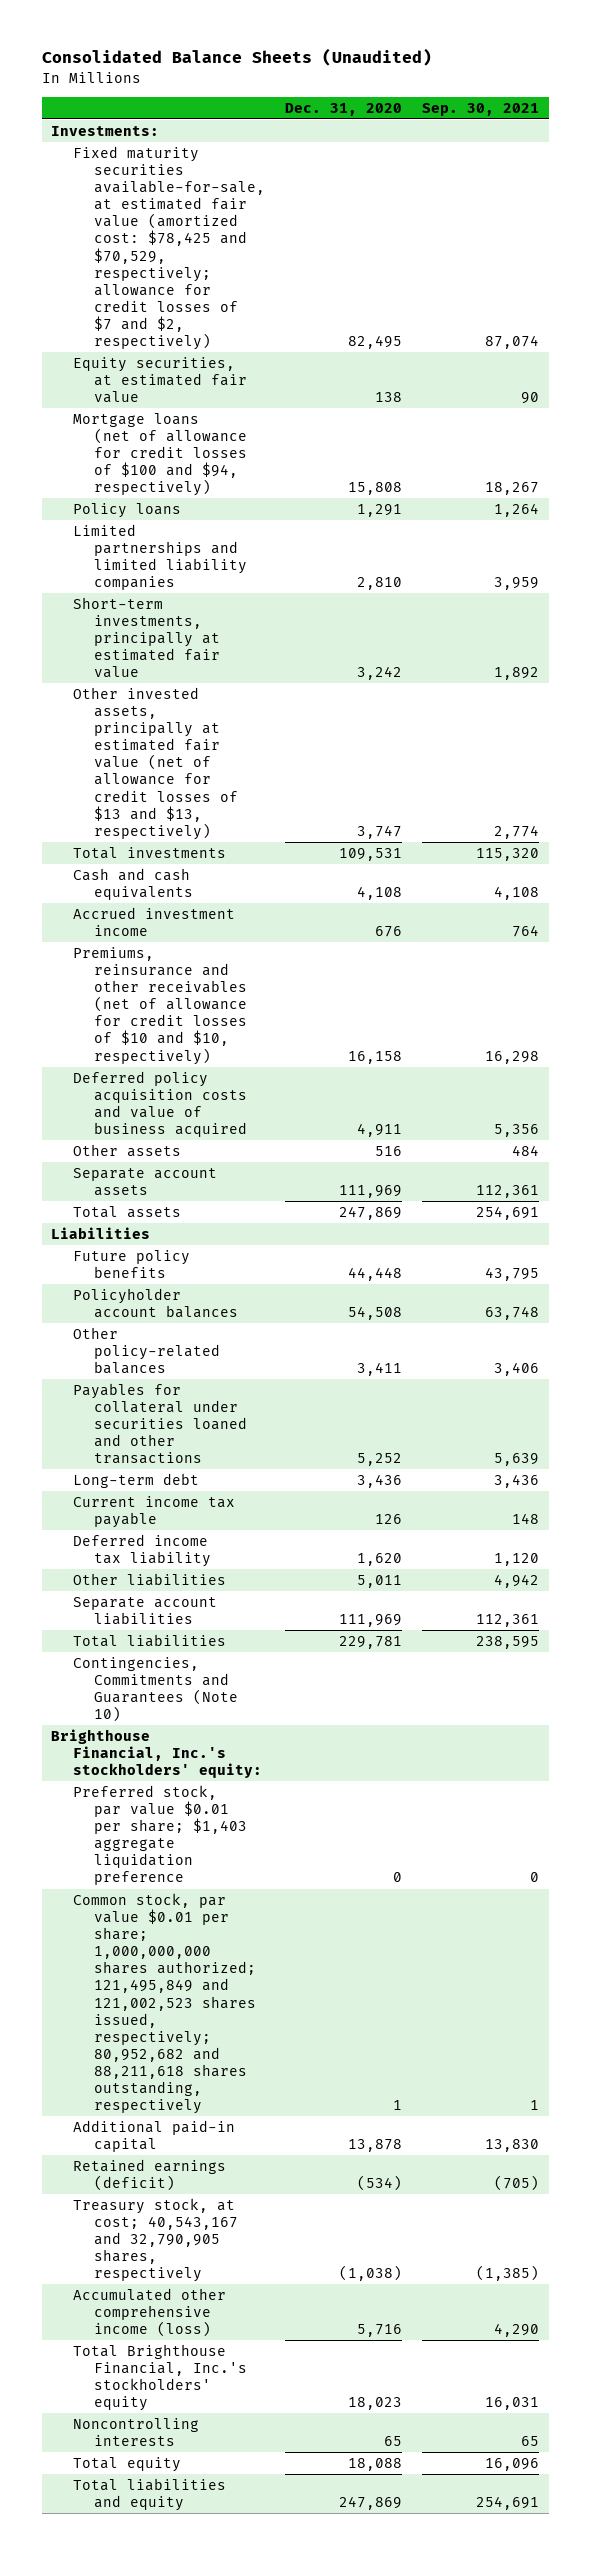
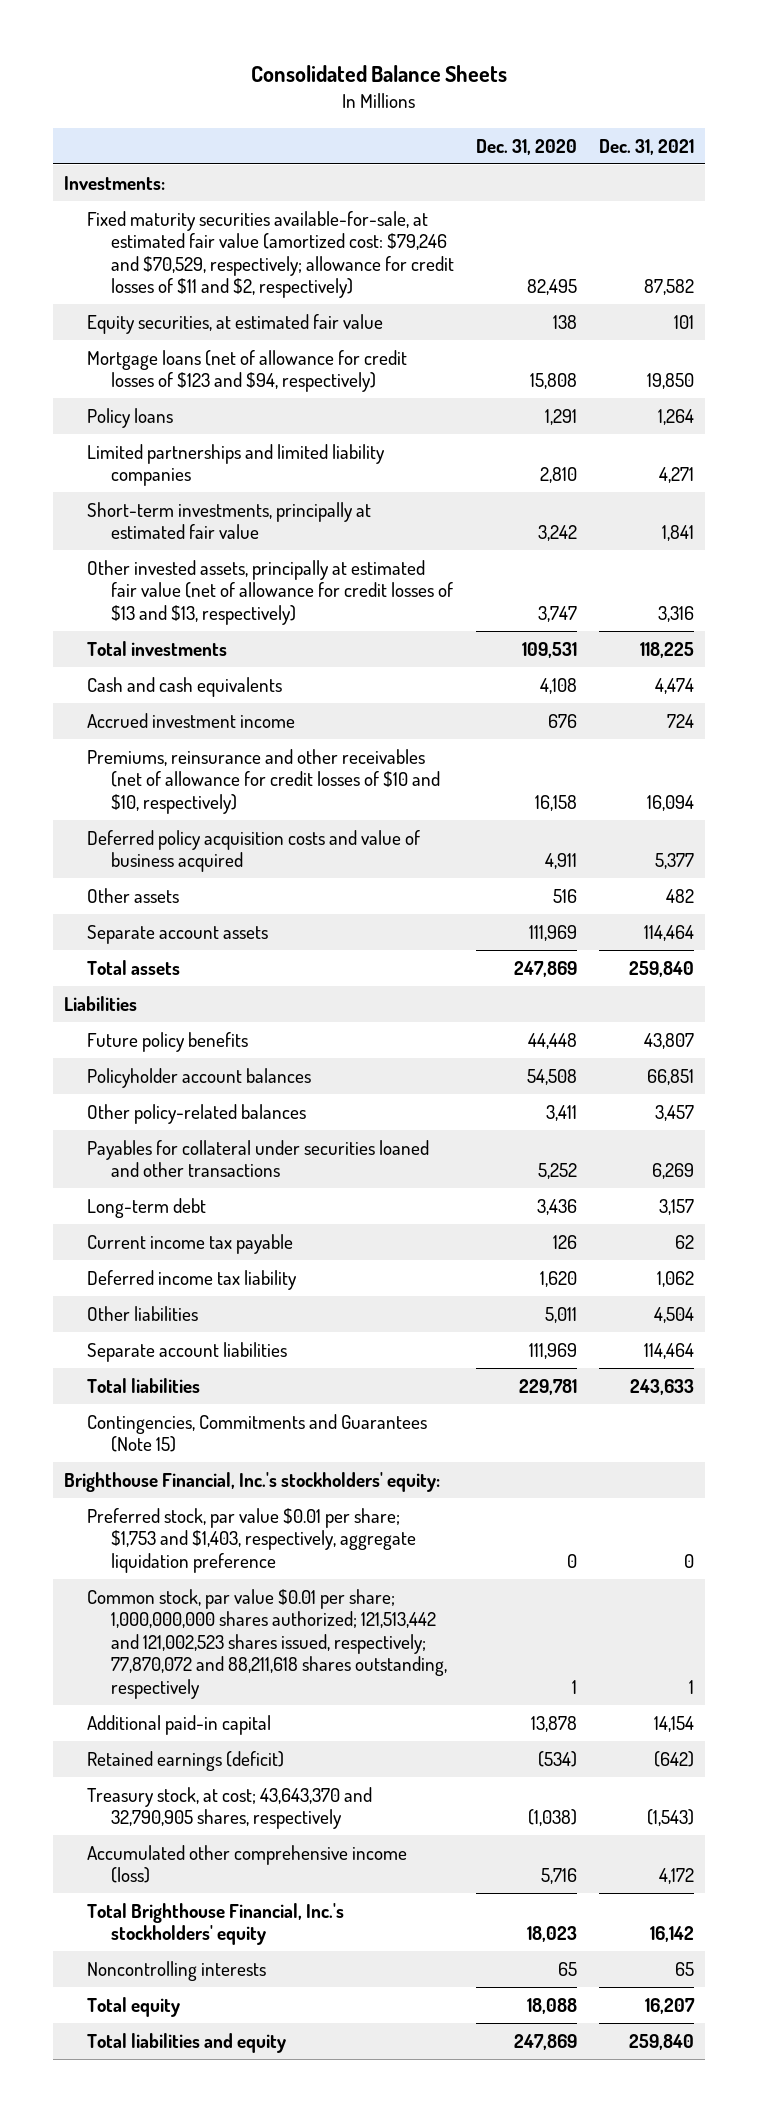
[41,48,432,67] Consolidated Balance Sheets (Unaudited) -> [250,65,507,83] Consolidated Balance Sheets
[422,102,540,116] Sep. 30, 2021 -> none
none -> [599,138,695,155] Dec. 31, 2021
[72,145,266,350] Fixed maturity securities available-for-sale, at estimated fair value (amortized cost: $78,425 and $70,529, respectively; allowance for credit losses of $7 and $2, respectively) -> [87,210,455,299] Fixed maturity securities available-for-sale, at estimated fair value (amortized cost: $79,246 and $70,529, respectively; allowance for credit losses of $11 and $2, respectively)
[72,412,248,497] Mortgage loans (net of allowance for credit losses of $100 and $94, respectively) -> [87,349,408,393] Mortgage loans (net of allowance for credit losses of $123 and $94, respectively)
[72,1656,239,1723] Contingencies, Commitments and Guarantees (Note 10) -> [87,1413,428,1453] Contingencies, Commitments and Guarantees (Note 15)
[72,1784,248,1886] Preferred stock, par value $0.01 per share; $1,403 aggregate liquidation preference -> [87,1507,417,1573] Preferred stock, par value $0.01 per share; $1,753 and $1,403, respectively, aggregate liquidation preference
[72,1892,257,2115] Common stock, par value $0.01 per share; 1,000,000,000 shares authorized; 121,495,849 and 121,002,523 shares issued, respectively; 80,952,682 and 88,211,618 shares outstanding, respectively -> [87,1588,448,1699] Common stock, par value $0.01 per share; 1,000,000,000 shares authorized; 121,513,442 and 121,002,523 shares issued, respectively; 77,870,072 and 88,211,618 shares outstanding, respectively
[72,2197,239,2283] Treasury stock, at cost; 40,543,167 and 32,790,905 shares, respectively -> [87,1786,373,1830] Treasury stock, at cost; 43,643,370 and 32,790,905 shares, respectively

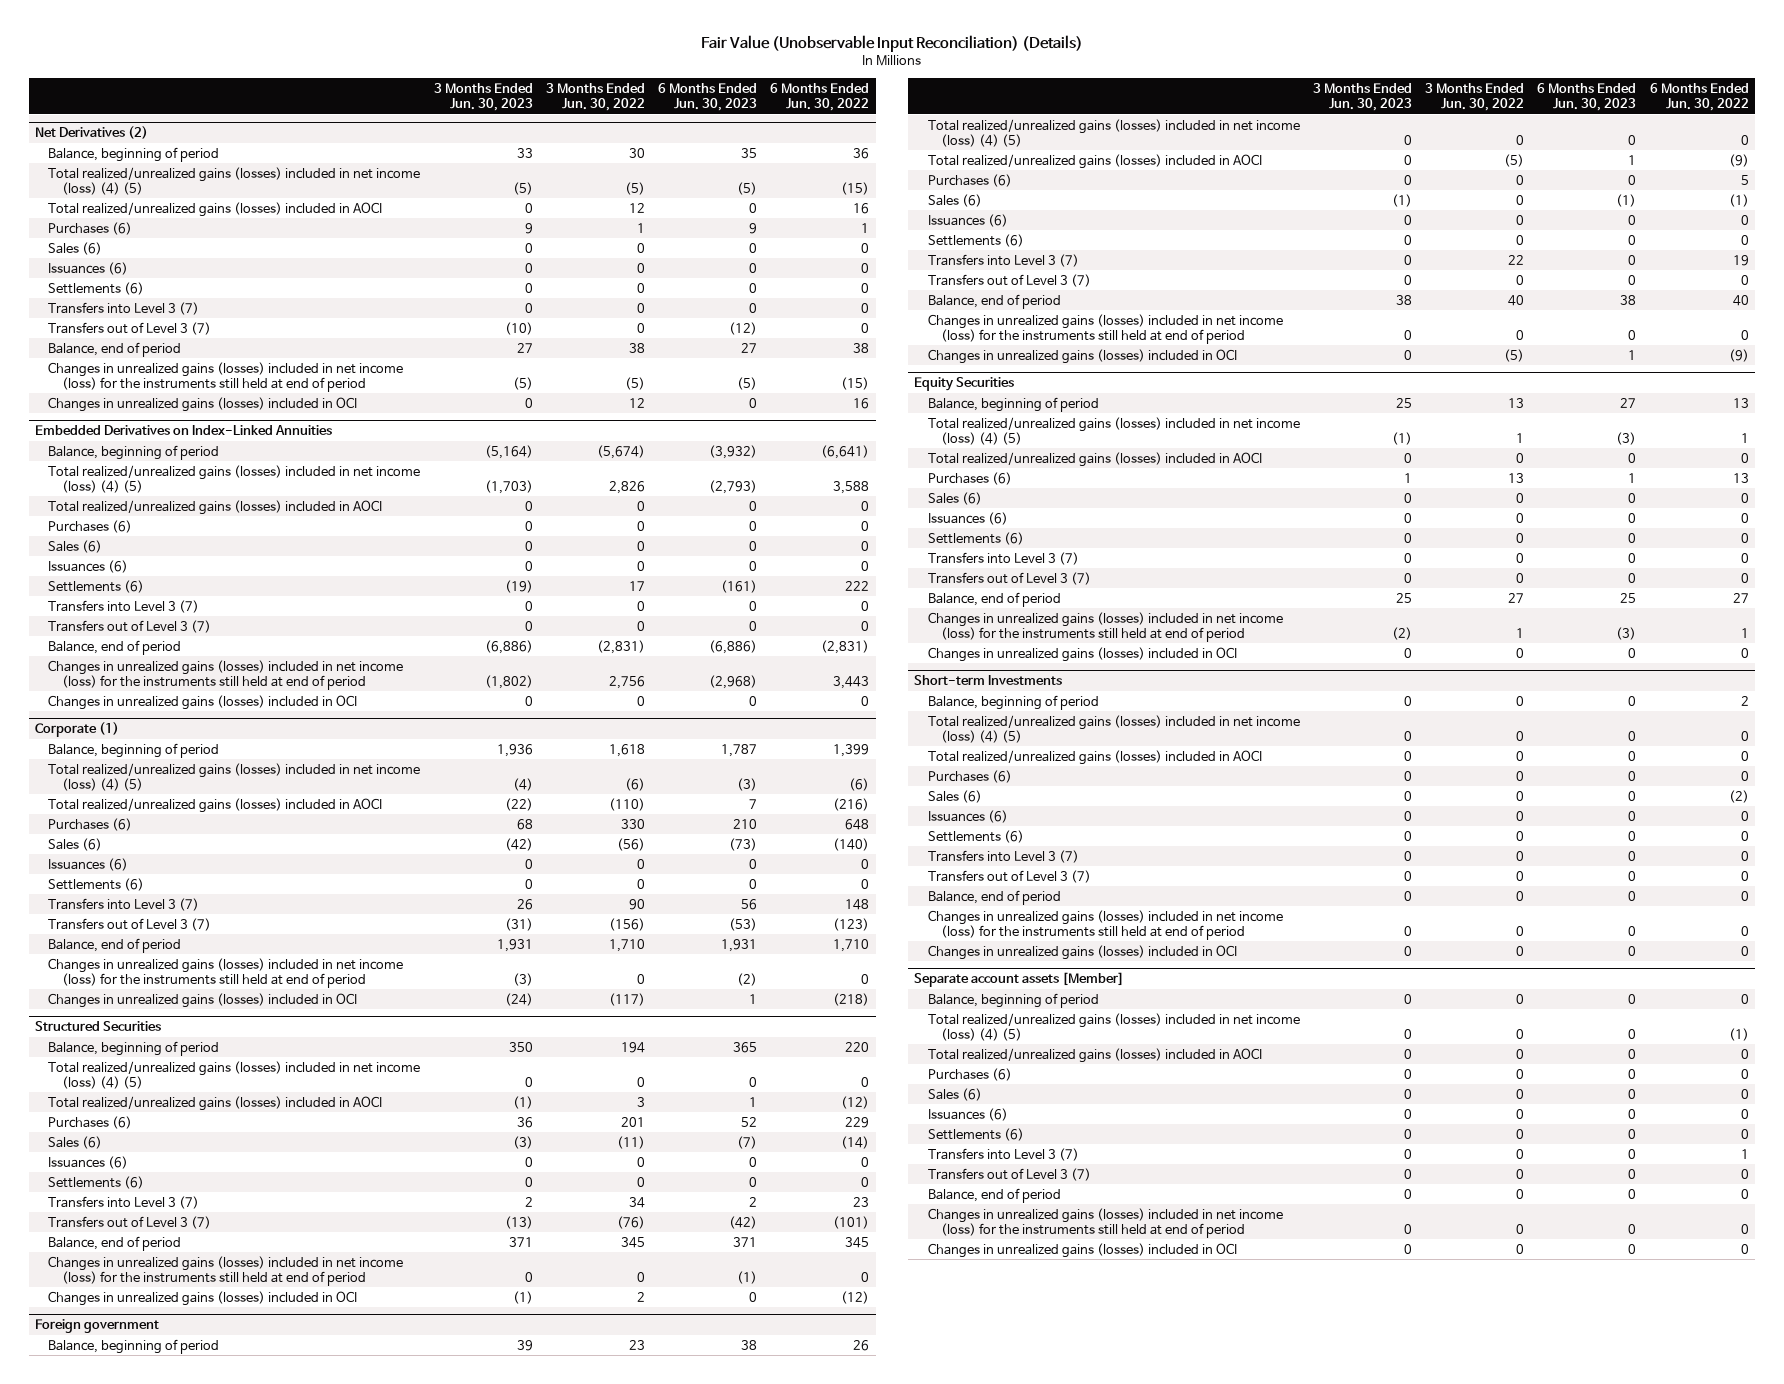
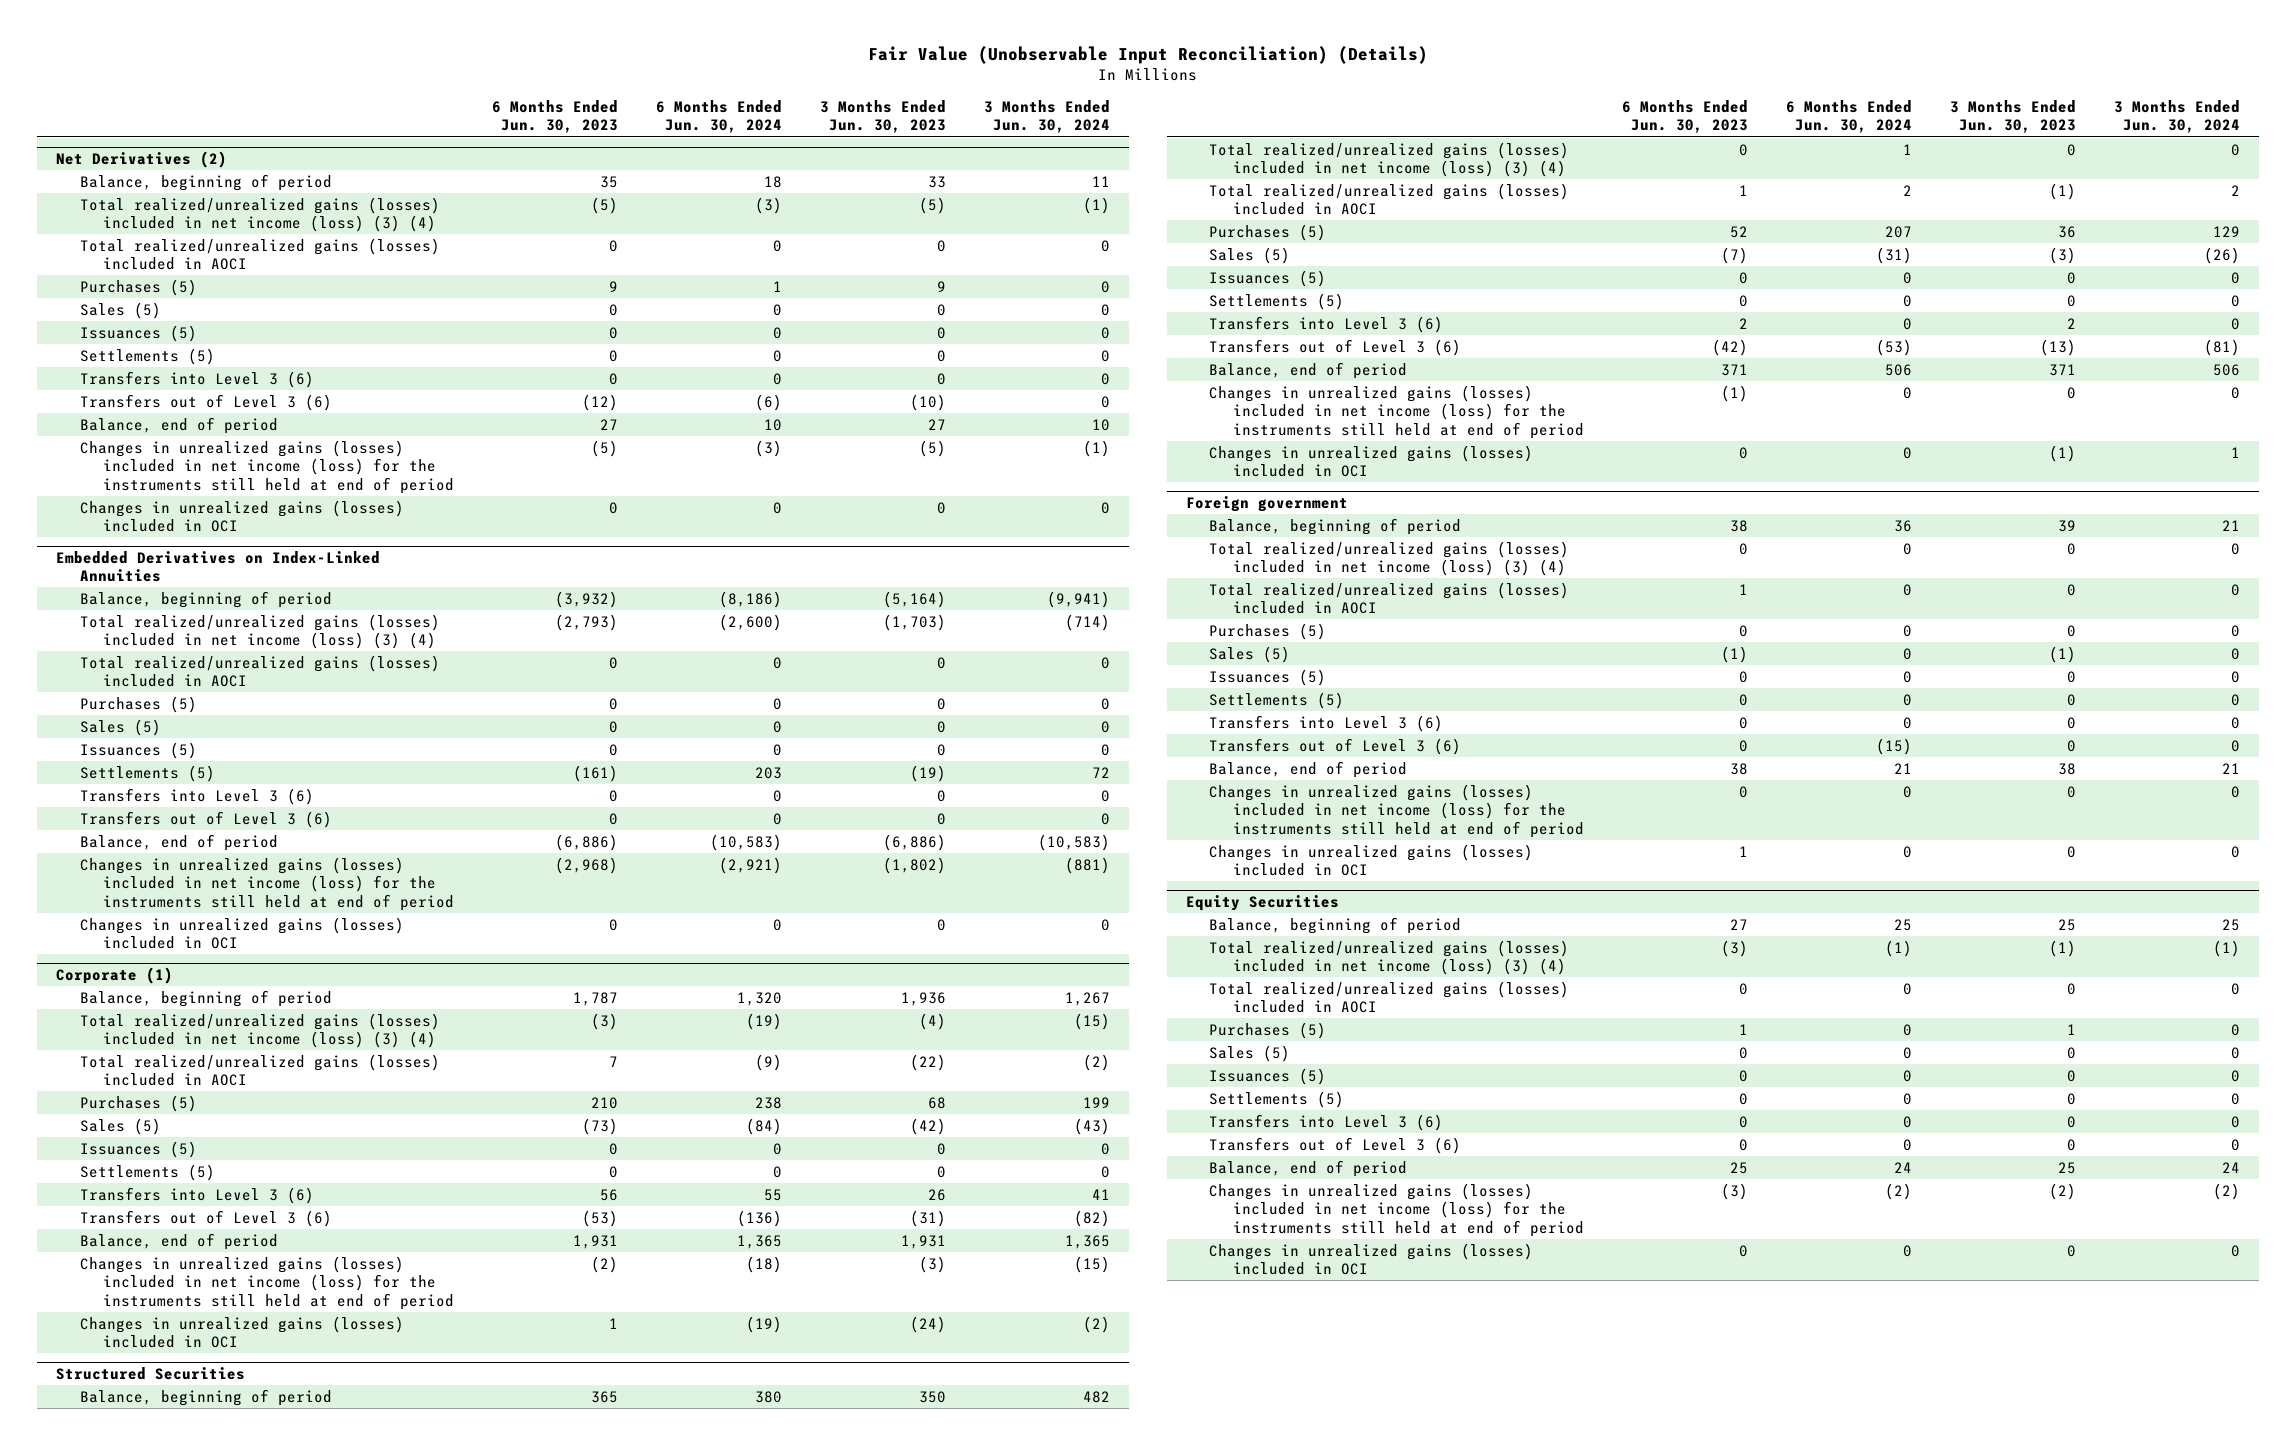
[545,82,645,112] 3 Months Ended Jun. 30, 2022 -> none
[770,82,870,112] 6 Months Ended Jun. 30, 2022 -> none
none -> [656,99,783,134] 6 Months Ended Jun. 30, 2024
none -> [984,99,1111,134] 3 Months Ended Jun. 30, 2024
[48,166,421,195] Total realized/unrealized gains (losses) included in net income (loss) (4) (5) -> [79,196,440,233] Total realized/unrealized gains (losses) included in net income (loss) (3) (4)
[48,221,133,235] Purchases (6) -> [79,278,197,296] Purchases (5)
[48,241,103,255] Sales (6) -> [79,301,161,319] Sales (5)
[48,261,129,275] Issuances (6) -> [79,324,197,342] Issuances (5)
[48,281,145,295] Settlements (6) -> [79,347,215,365] Settlements (5)
[48,301,200,315] Transfers into Level 3 (7) -> [79,370,314,388] Transfers into Level 3 (6)
[48,321,212,335] Transfers out of Level 3 (7) -> [79,393,332,411] Transfers out of Level 3 (6)
[48,464,421,493] Total realized/unrealized gains (losses) included in net income (loss) (4) (5) -> [79,613,440,650] Total realized/unrealized gains (losses) included in net income (loss) (3) (4)
[48,519,133,533] Purchases (6) -> [79,695,197,713] Purchases (5)
[48,539,103,553] Sales (6) -> [79,718,161,736] Sales (5)
[48,559,129,573] Issuances (6) -> [79,741,197,759] Issuances (5)
[48,579,145,593] Settlements (6) -> [79,764,215,782] Settlements (5)
[48,599,200,613] Transfers into Level 3 (7) -> [79,787,314,805] Transfers into Level 3 (6)
[48,619,212,633] Transfers out of Level 3 (7) -> [79,810,332,828] Transfers out of Level 3 (6)
[48,762,421,791] Total realized/unrealized gains (losses) included in net income (loss) (4) (5) -> [79,1012,440,1049] Total realized/unrealized gains (losses) included in net income (loss) (3) (4)
[48,817,133,831] Purchases (6) -> [79,1094,197,1112] Purchases (5)
[48,837,103,851] Sales (6) -> [79,1117,161,1135] Sales (5)
[48,857,129,871] Issuances (6) -> [79,1140,197,1158] Issuances (5)
[48,877,145,891] Settlements (6) -> [79,1163,215,1181] Settlements (5)
[48,897,200,911] Transfers into Level 3 (7) -> [79,1186,314,1204] Transfers into Level 3 (6)
[48,917,212,931] Transfers out of Level 3 (7) -> [79,1209,332,1227] Transfers out of Level 3 (6)
[48,1060,421,1089] Total realized/unrealized gains (losses) included in net income (loss) (4) (5) -> [1209,141,1570,178] Total realized/unrealized gains (losses) included in net income (loss) (3) (4)
[48,1115,133,1129] Purchases (6) -> [1209,223,1327,241] Purchases (5)
[48,1135,103,1149] Sales (6) -> [1209,246,1291,264] Sales (5)
[48,1155,129,1169] Issuances (6) -> [1209,269,1327,287] Issuances (5)
[48,1175,145,1189] Settlements (6) -> [1209,292,1345,310] Settlements (5)
[48,1195,200,1209] Transfers into Level 3 (7) -> [1209,315,1444,333] Transfers into Level 3 (6)
[48,1215,212,1229] Transfers out of Level 3 (7) -> [1209,338,1462,356] Transfers out of Level 3 (6)
[927,118,1300,147] Total realized/unrealized gains (losses) included in net income (loss) (4) (5) -> [1209,540,1570,577] Total realized/unrealized gains (losses) included in net income (loss) (3) (4)
[927,173,1012,187] Purchases (6) -> [1209,622,1327,640] Purchases (5)
[927,193,982,207] Sales (6) -> [1209,645,1291,663] Sales (5)
[927,213,1008,227] Issuances (6) -> [1209,668,1327,686] Issuances (5)
[927,233,1024,247] Settlements (6) -> [1209,691,1345,709] Settlements (5)
[927,253,1079,267] Transfers into Level 3 (7) -> [1209,714,1444,732] Transfers into Level 3 (6)
[927,273,1091,287] Transfers out of Level 3 (7) -> [1209,737,1462,755] Transfers out of Level 3 (6)
[927,416,1300,445] Total realized/unrealized gains (losses) included in net income (loss) (4) (5) -> [1209,939,1570,976] Total realized/unrealized gains (losses) included in net income (loss) (3) (4)
[927,471,1012,485] Purchases (6) -> [1209,1021,1327,1039] Purchases (5)
[927,491,982,505] Sales (6) -> [1209,1044,1291,1062] Sales (5)
[927,511,1008,525] Issuances (6) -> [1209,1067,1327,1085] Issuances (5)
[927,531,1024,545] Settlements (6) -> [1209,1090,1345,1108] Settlements (5)
[927,551,1079,565] Transfers into Level 3 (7) -> [1209,1113,1444,1131] Transfers into Level 3 (6)
[927,571,1091,585] Transfers out of Level 3 (7) -> [1209,1136,1462,1154] Transfers out of Level 3 (6)
[914,675,1063,686] Short-term Investments -> none
[927,694,1099,710] Balance, beginning of period -> none
[927,714,1300,743] Total realized/unrealized gains (losses) included in net income (loss) (4) (5) -> none
[927,749,1262,765] Total realized/unrealized gains (losses) included in AOCI -> none
[927,769,1012,783] Purchases (6) -> none
[927,789,982,803] Sales (6) -> none
[927,809,1008,823] Issuances (6) -> none
[927,829,1024,843] Settlements (6) -> none
[927,849,1079,863] Transfers into Level 3 (7) -> none
[927,869,1091,883] Transfers out of Level 3 (7) -> none
[927,889,1061,905] Balance, end of period -> none
[927,909,1283,940] Changes in unrealized gains (losses) included in net income (loss) for the instruments still held at end of period -> none
[927,944,1237,960] Changes in unrealized gains (losses) included in OCI -> none
[914,972,1125,988] Separate account assets [Member] -> none
[927,992,1099,1008] Balance, beginning of period -> none
[927,1012,1300,1041] Total realized/unrealized gains (losses) included in net income (loss) (4) (5) -> none
[927,1047,1262,1063] Total realized/unrealized gains (losses) included in AOCI -> none
[927,1067,1012,1081] Purchases (6) -> none
[927,1087,982,1101] Sales (6) -> none
[927,1107,1008,1121] Issuances (6) -> none
[927,1127,1024,1141] Settlements (6) -> none
[927,1147,1079,1161] Transfers into Level 3 (7) -> none
[927,1167,1091,1181] Transfers out of Level 3 (7) -> none
[927,1187,1061,1203] Balance, end of period -> none
[927,1207,1283,1238] Changes in unrealized gains (losses) included in net income (loss) for the instruments still held at end of period -> none
[927,1242,1237,1258] Changes in unrealized gains (losses) included in OCI -> none

